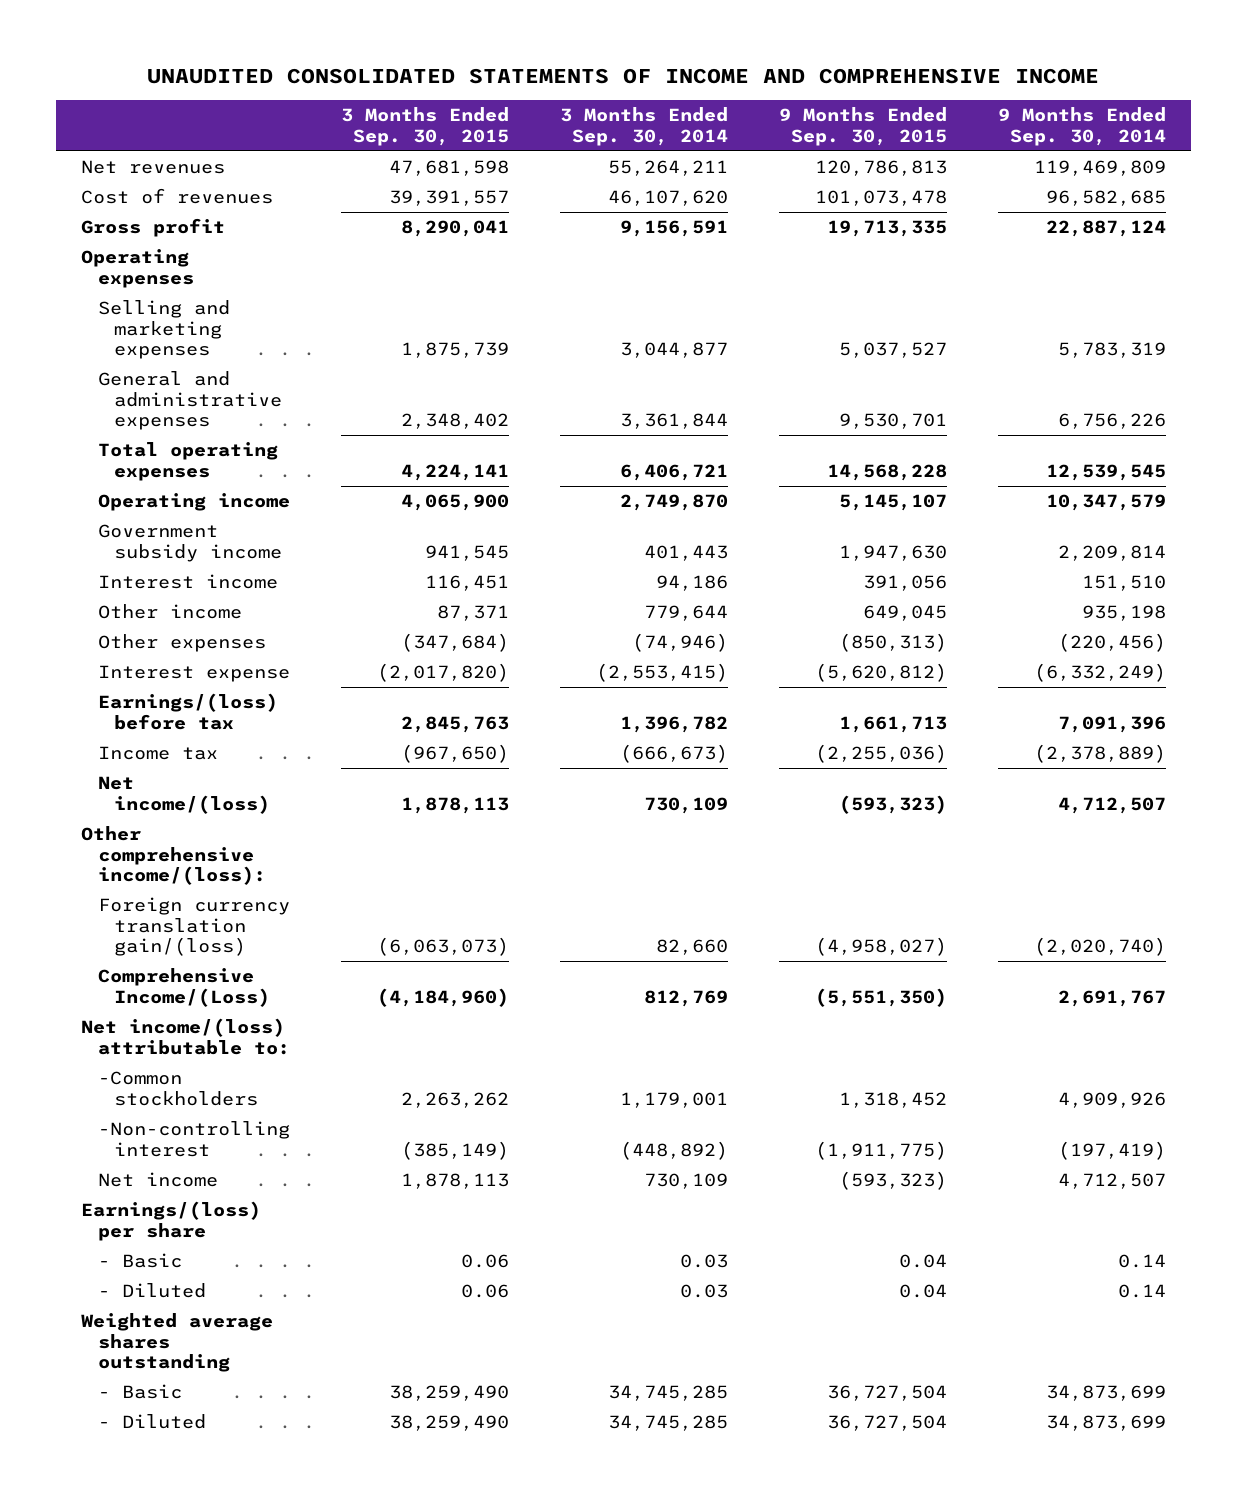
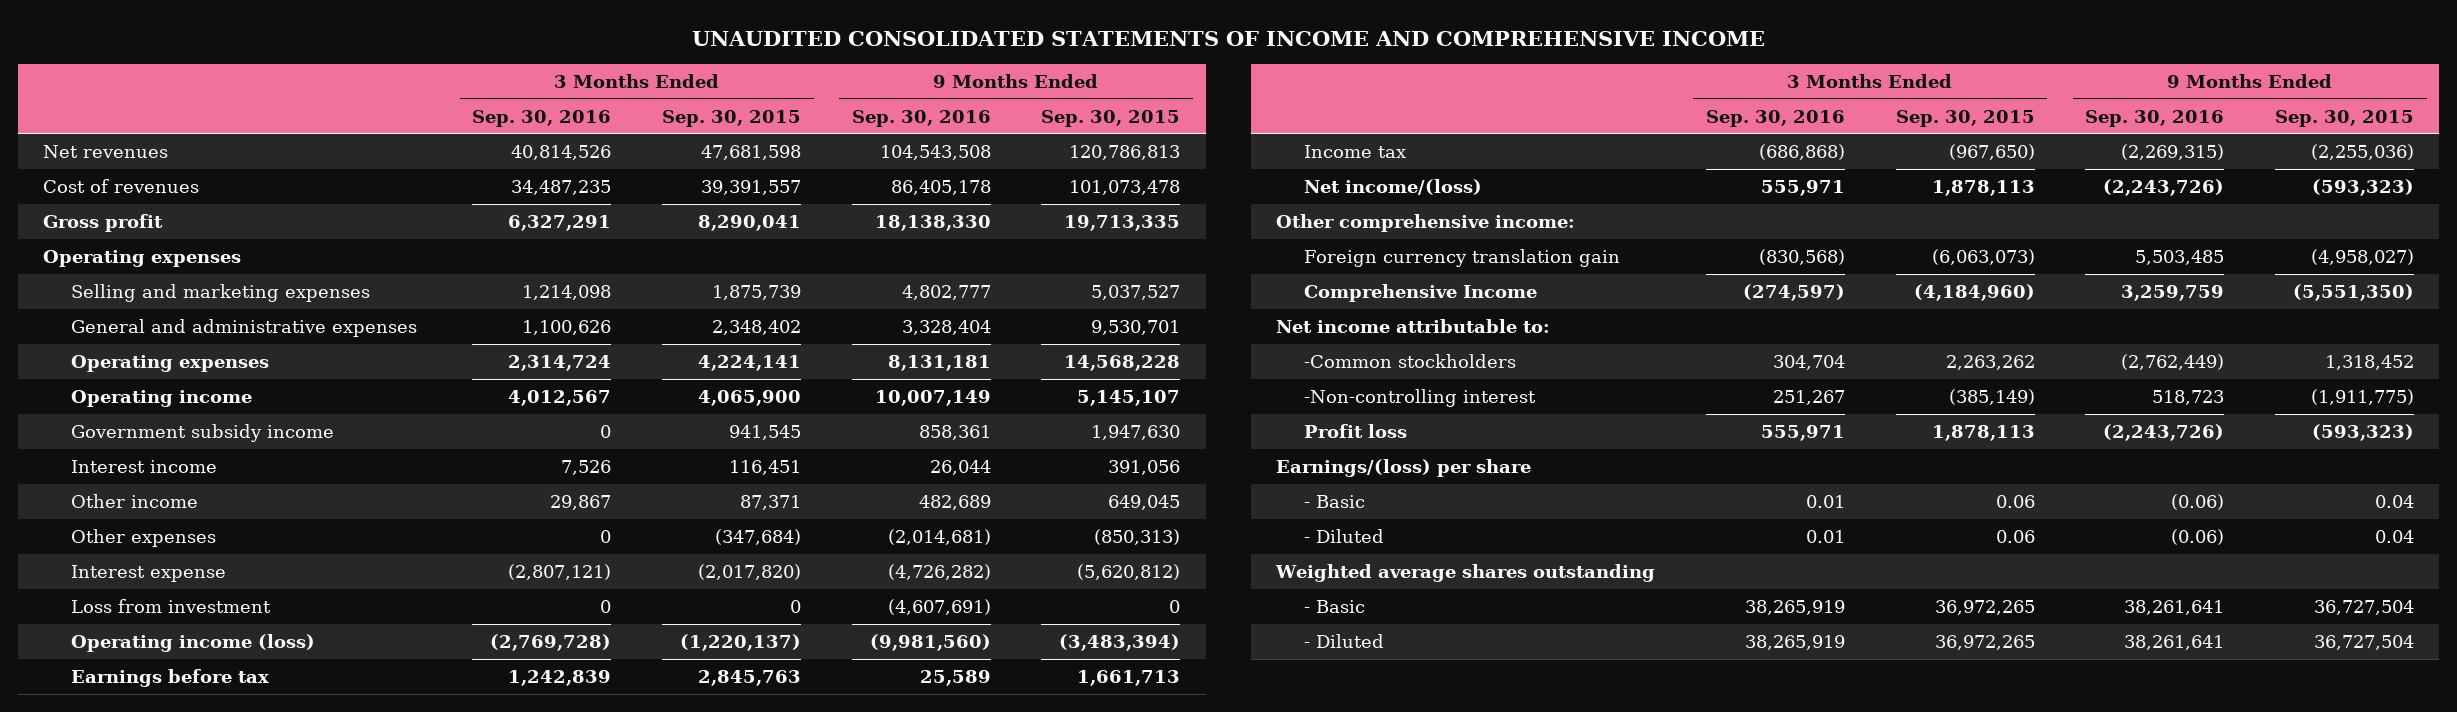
[559,107,728,146] 3 Months Ended Sep. 30, 2014 -> none
[997,107,1166,146] 9 Months Ended Sep. 30, 2014 -> none
none -> [472,109,612,127] Sep. 30, 2016
none -> [851,109,991,127] Sep. 30, 2016
[97,442,278,481] Total operating expenses -> [70,354,269,372] Operating expenses
none -> [70,598,271,613] Loss from investment
none -> [70,633,315,652] Operating income (loss)
[97,693,278,730] Earnings/(loss) before tax -> [70,668,269,687] Earnings before tax
[81,826,266,886] Other comprehensive income/(loss): -> [1276,213,1576,232] Other comprehensive income:
[97,897,290,957] Foreign currency translation gain/(loss) -> [1304,248,1621,267] Foreign currency translation gain
[97,968,271,1007] Comprehensive Income/(Loss) -> [1304,283,1538,302] Comprehensive Income
[81,1018,290,1055] Net income/(loss) attributable to: -> [1276,318,1551,333] Net income attributable to:
[97,1172,218,1188] Net income -> [1304,423,1408,438] Profit loss
[388,1385,509,1402] 38,259,490 -> [1934,599,2035,615] 36,972,265
[388,1415,509,1432] 38,259,490 -> [1934,634,2035,650] 36,972,265

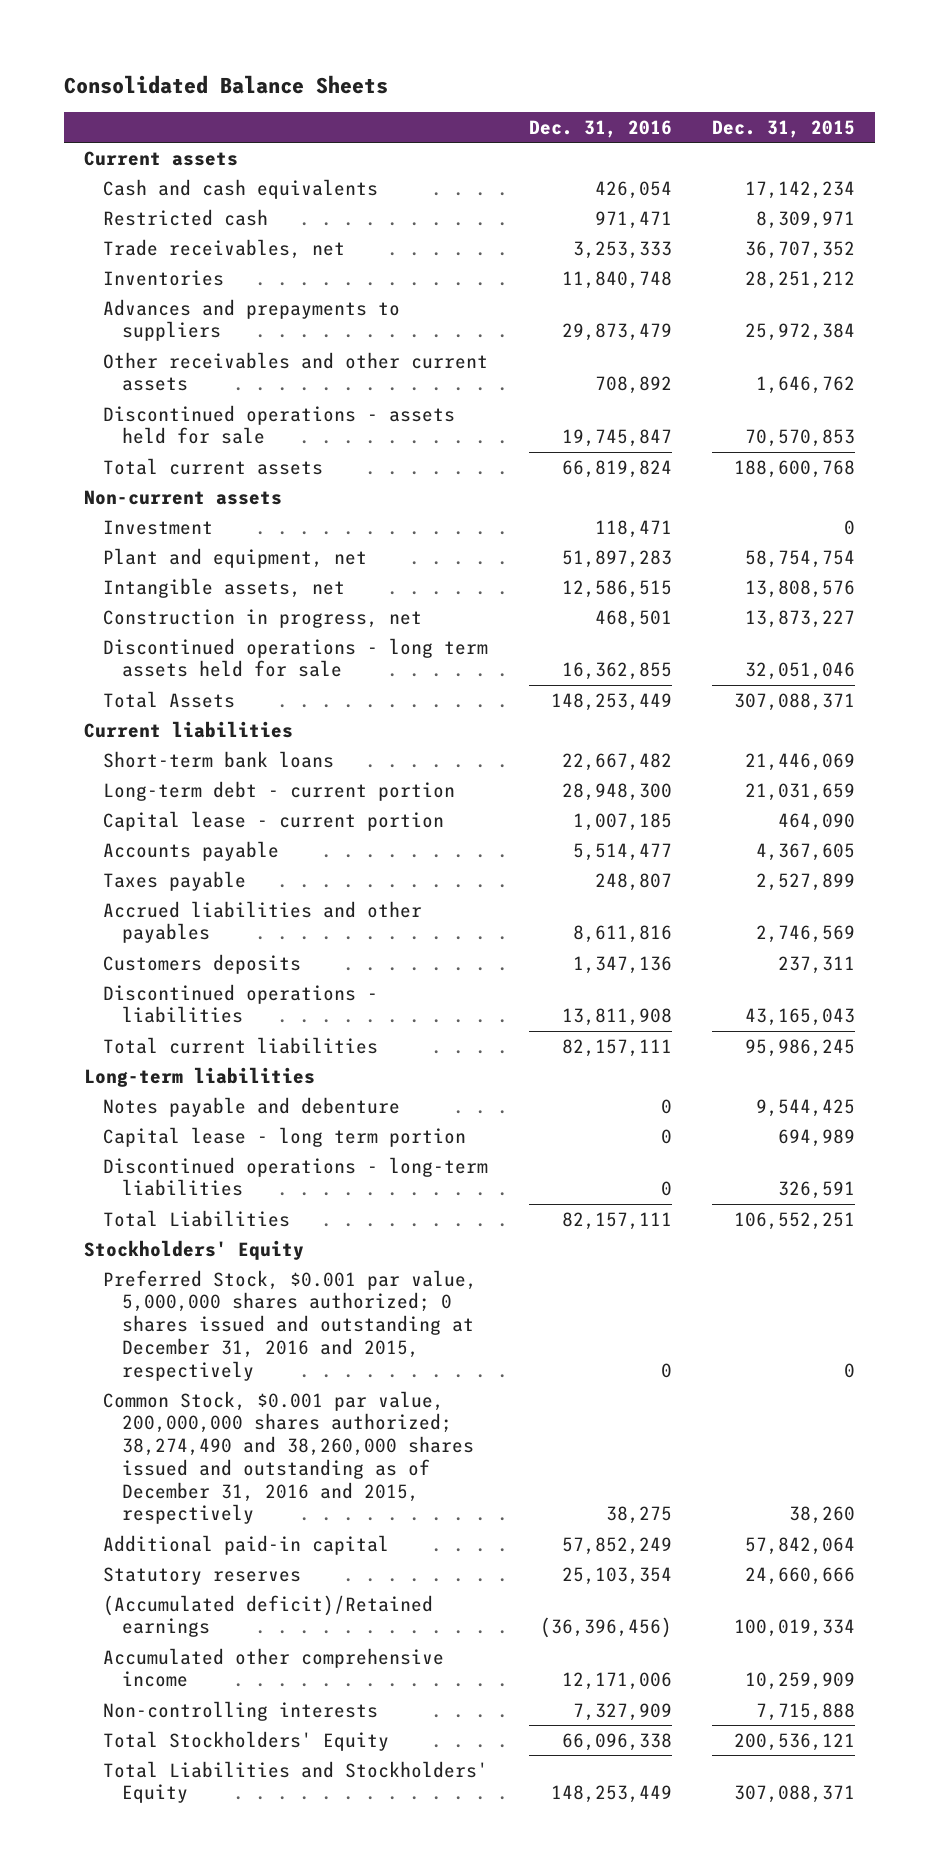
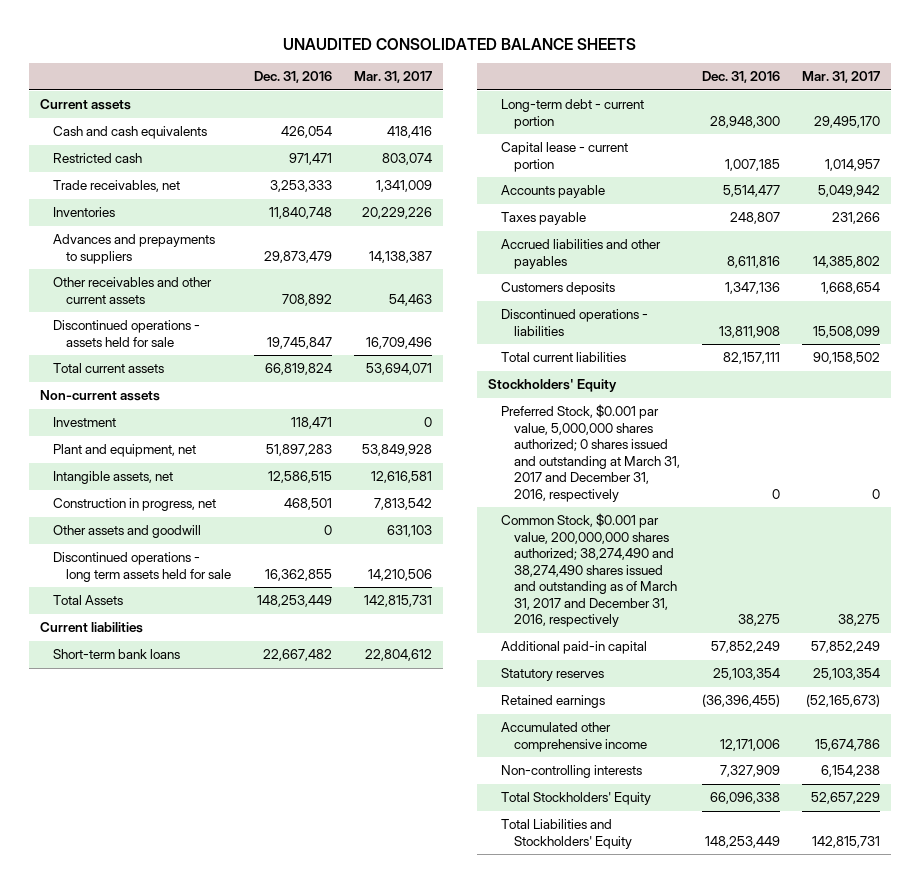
[63,75,388,95] Consolidated Balance Sheets -> [283,37,637,50] UNAUDITED CONSOLIDATED BALANCE SHEETS
[712,119,856,138] Dec. 31, 2015 -> none
none -> [354,71,433,84] Mar. 31, 2017
none -> [52,525,201,539] Other assets and goodwill
[84,1066,316,1087] Long-term liabilities -> none
[102,1096,400,1117] Notes payable and debenture -> none
[102,1126,466,1147] Capital lease - long term portion -> none
[102,1156,488,1197] Discontinued operations - long-term liabilities -> none
[102,1209,290,1227] Total Liabilities -> none
[102,1269,477,1381] Preferred Stock, $0.001 par value, 5,000,000 shares authorized; 0 shares issued and outstanding at December 31, 2016 and 2015, respectively -> [501,404,680,502] Preferred Stock, $0.001 par value, 5,000,000 shares authorized; 0 shares issued and outstanding at March 31, 2017 and December 31, 2016, respectively
[102,1390,474,1525] Common Stock, $0.001 par value, 200,000,000 shares authorized; 38,274,490 and 38,260,000 shares issued and outstanding as of December 31, 2016 and 2015, respectively -> [501,513,677,628] Common Stock, $0.001 par value, 200,000,000 shares authorized; 38,274,490 and 38,274,490 shares issued and outstanding as of March 31, 2017 and December 31, 2016, respectively
[102,1594,433,1638] (Accumulated deficit)/Retained earnings -> [501,695,606,709] Retained earnings
[539,1617,672,1639] (36,396,456) -> [702,694,781,708] (36,396,455)

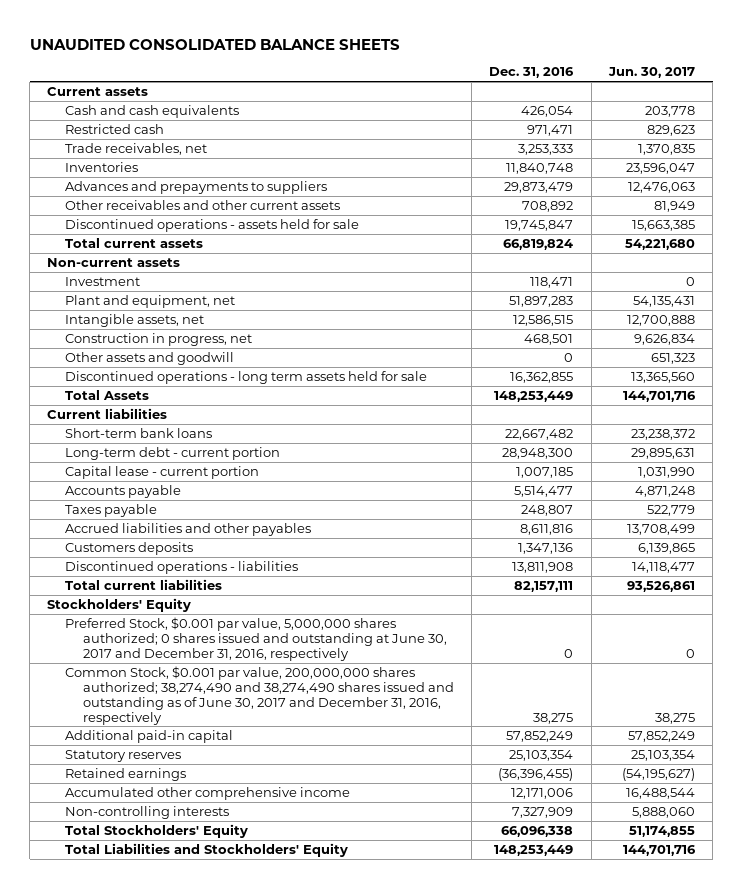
[354,71,433,84] Mar. 31, 2017 -> none
none -> [607,67,695,79] Jun. 30, 2017
[501,404,680,502] Preferred Stock, $0.001 par value, 5,000,000 shares authorized; 0 shares issued and outstanding at March 31, 2017 and December 31, 2016, respectively -> [64,616,447,661] Preferred Stock, $0.001 par value, 5,000,000 shares authorized; 0 shares issued and outstanding at June 30, 2017 and December 31, 2016, respectively
[501,513,677,628] Common Stock, $0.001 par value, 200,000,000 shares authorized; 38,274,490 and 38,274,490 shares issued and outstanding as of March 31, 2017 and December 31, 2016, respectively -> [64,665,454,725] Common Stock, $0.001 par value, 200,000,000 shares authorized; 38,274,490 and 38,274,490 shares issued and outstanding as of June 30, 2017 and December 31, 2016, respectively

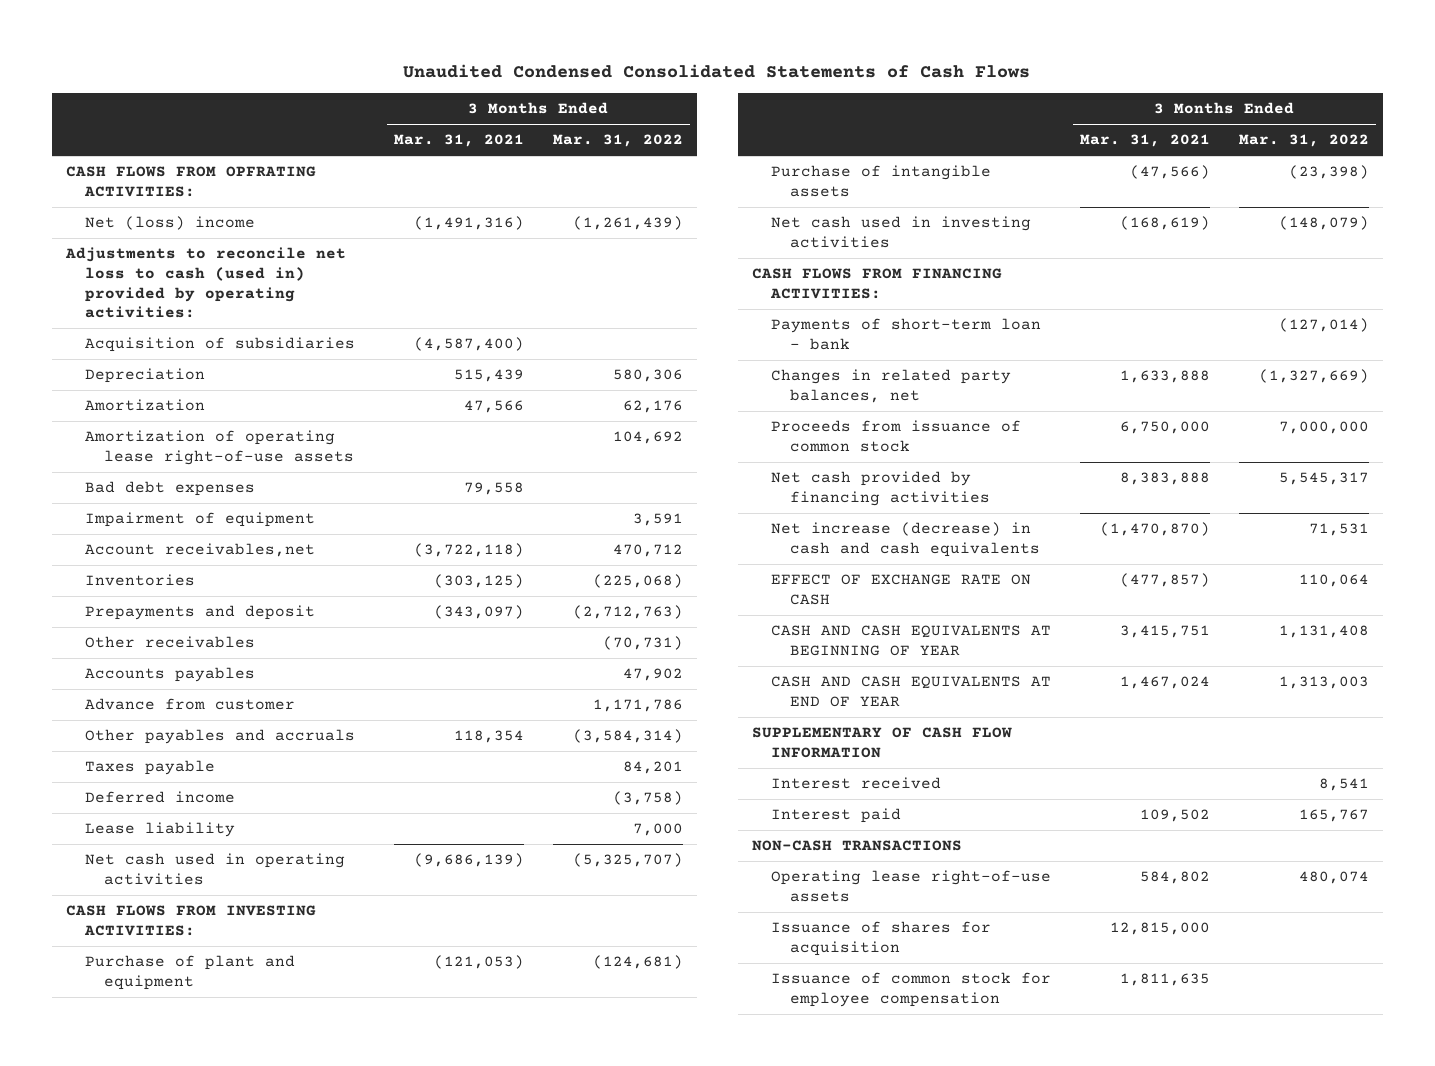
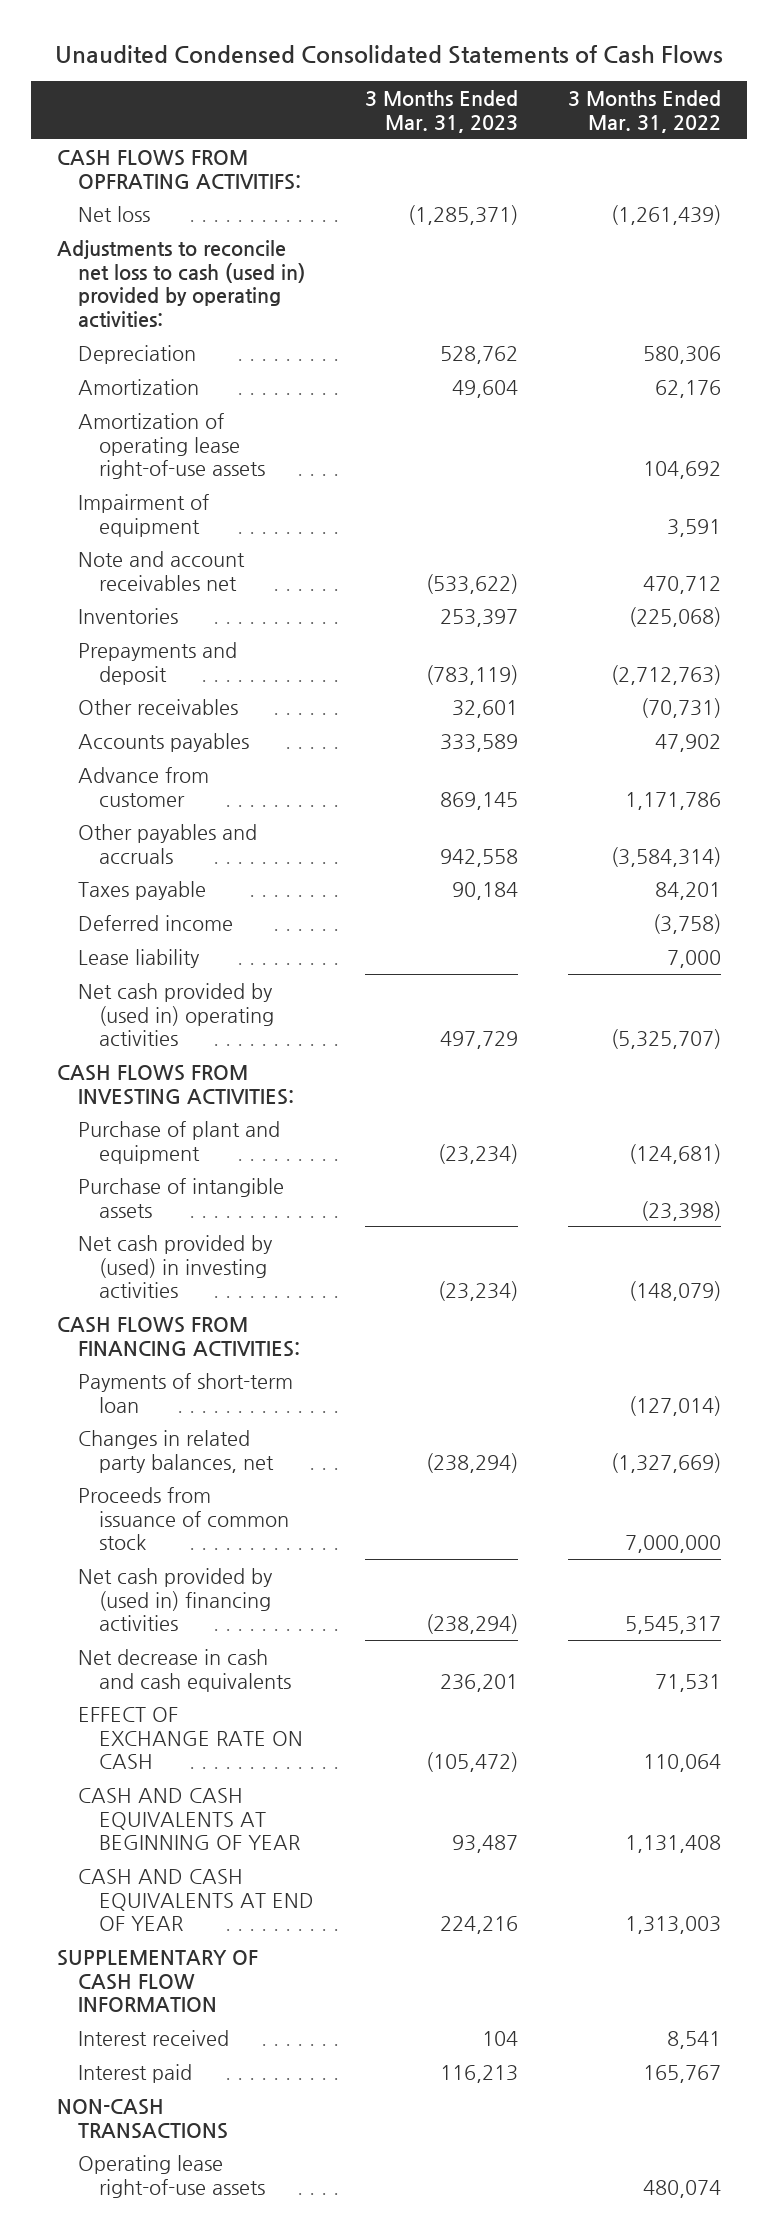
[394,134,525,148] Mar. 31, 2021 -> none
none -> [364,90,518,133] 3 Months Ended Mar. 31, 2023
[66,166,317,197] CASH FLOWS FROM OPFRATING ACTIVITIES: -> [56,149,301,190] CASH FLOWS FROM OPFRATING ACTIVITIFS:
[85,216,256,231] Net (loss) income -> [77,205,150,222] Net loss
[85,337,356,353] Acquisition of subsidiaries -> none
[85,481,256,497] Bad debt expenses -> none
[85,543,316,558] Account receivables,net -> [77,550,245,591] Note and account receivables net
[85,853,346,885] Net cash used in operating activities -> [77,982,274,1047] Net cash provided by (used in) operating activities
[771,216,1032,248] Net cash used in investing activities -> [77,1234,273,1299] Net cash provided by (used) in investing activities
[771,318,1042,350] Payments of short-term loan - bank -> [77,1372,293,1413] Payments of short-term loan
[771,471,991,506] Net cash provided by financing activities -> [77,1567,273,1632] Net cash provided by (used in) financing activities
[771,522,1041,557] Net increase (decrease) in cash and cash equivalents -> [77,1648,291,1692] Net decrease in cash and cash equivalents
[771,921,992,956] Issuance of shares for acquisition -> none
[771,972,1052,1007] Issuance of common stock for employee compensation -> none

